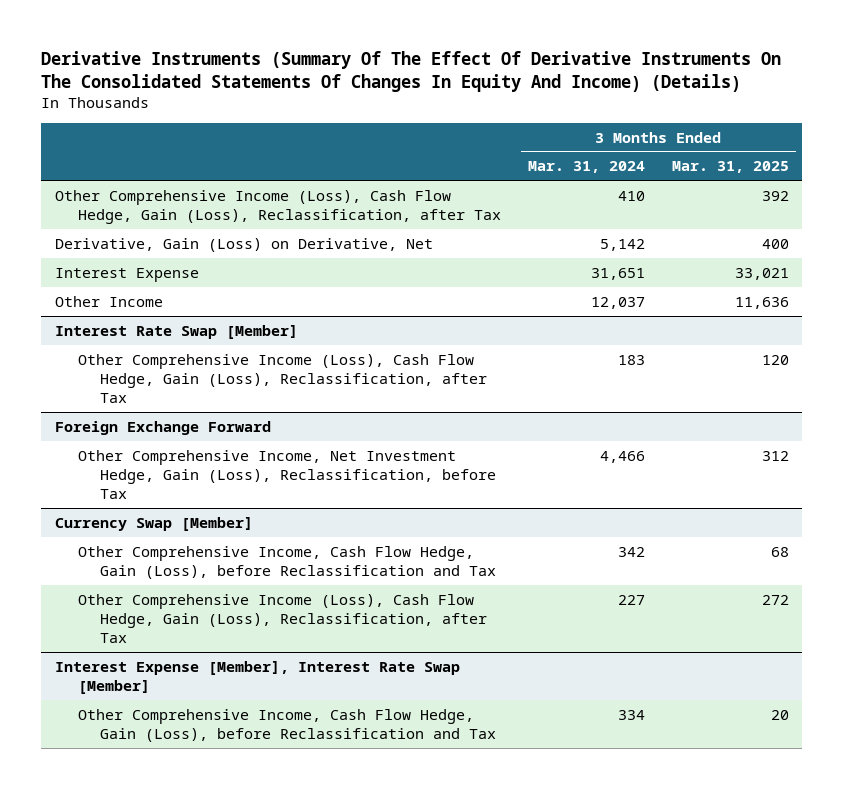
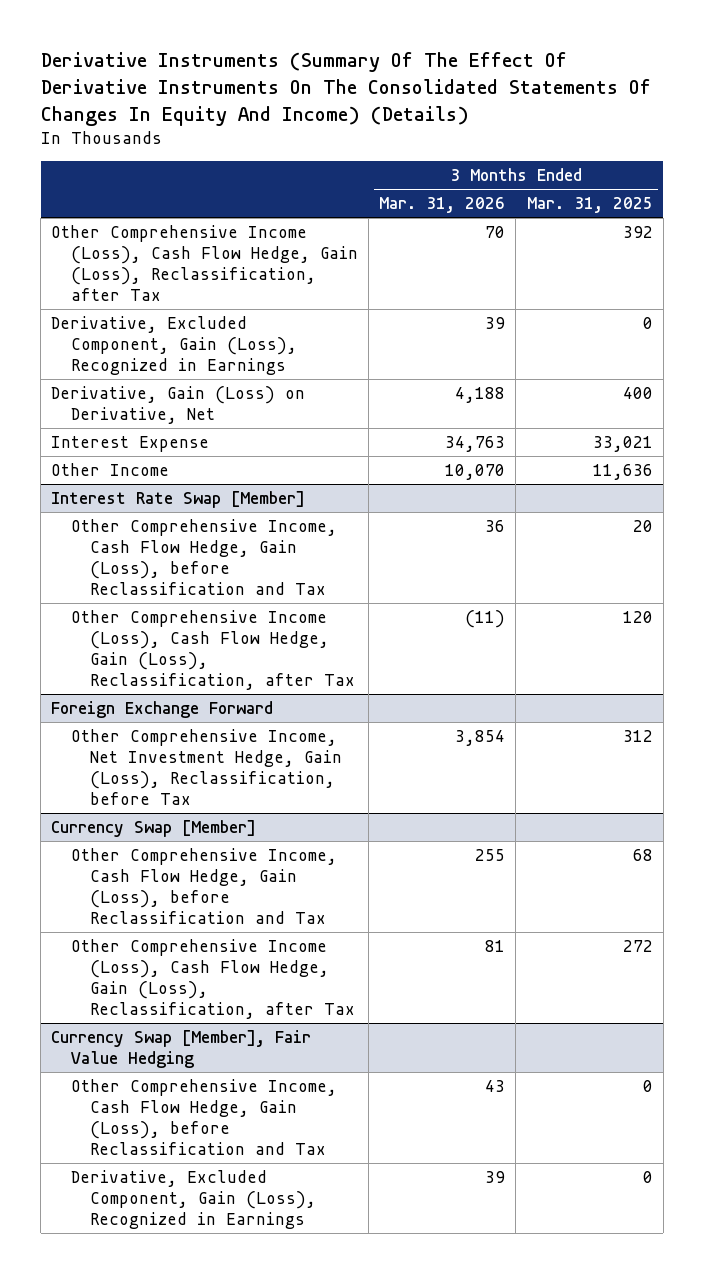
[527,161,645,174] Mar. 31, 2024 -> none
none -> [379,197,506,214] Mar. 31, 2026
none -> [51,316,297,375] Derivative, Excluded Component, Gain (Loss), Recognized in Earnings
none -> [70,519,337,595] Other Comprehensive Income, Cash Flow Hedge, Gain (Loss), before Reclassification and Tax
[54,660,460,694] Interest Expense [Member], Interest Rate Swap [Member] -> none
none -> [51,1030,312,1068] Currency Swap [Member], Fair Value Hedging
[770,709,789,720] 20 -> [642,1080,653,1093] 0
none -> [70,1170,317,1229] Derivative, Excluded Component, Gain (Loss), Recognized in Earnings

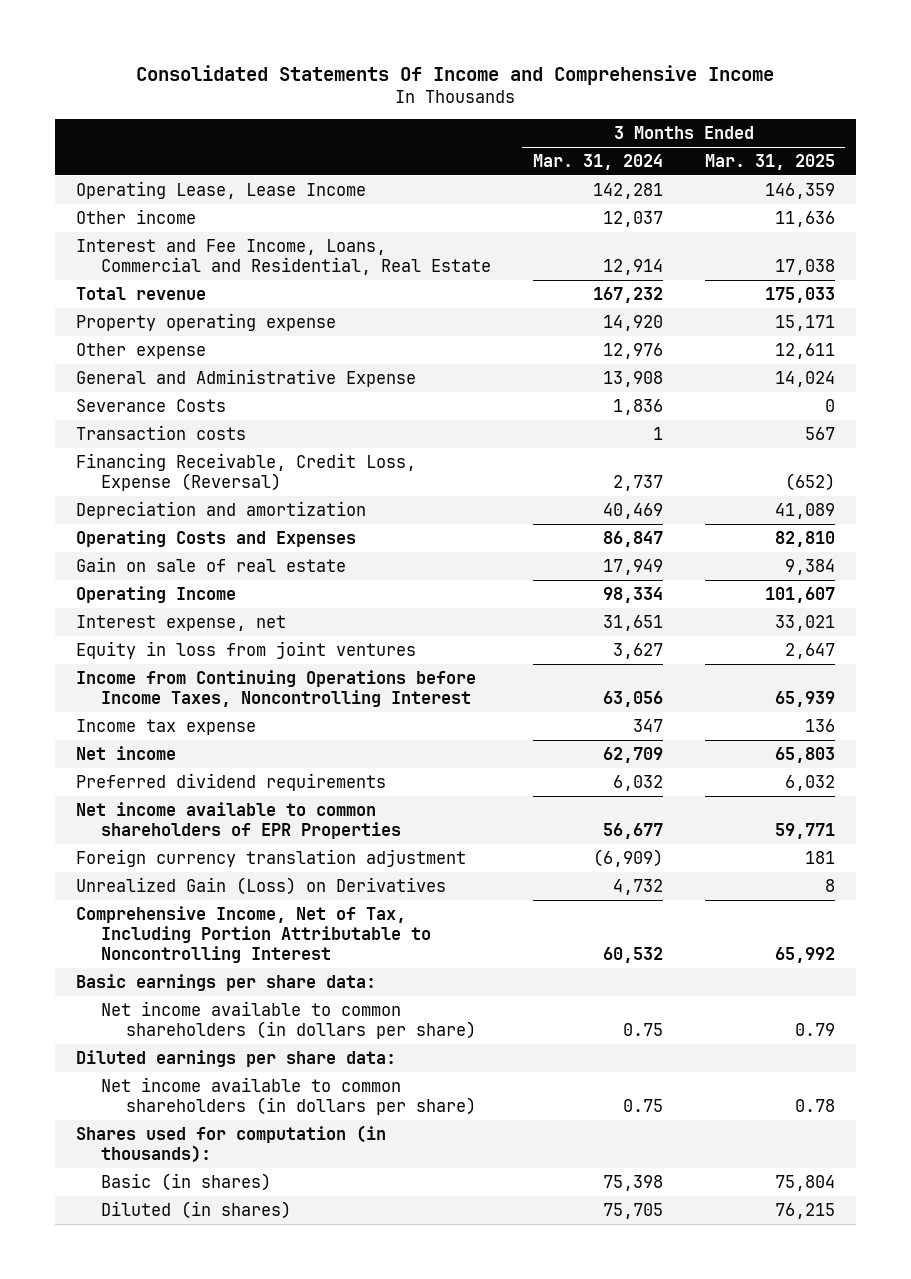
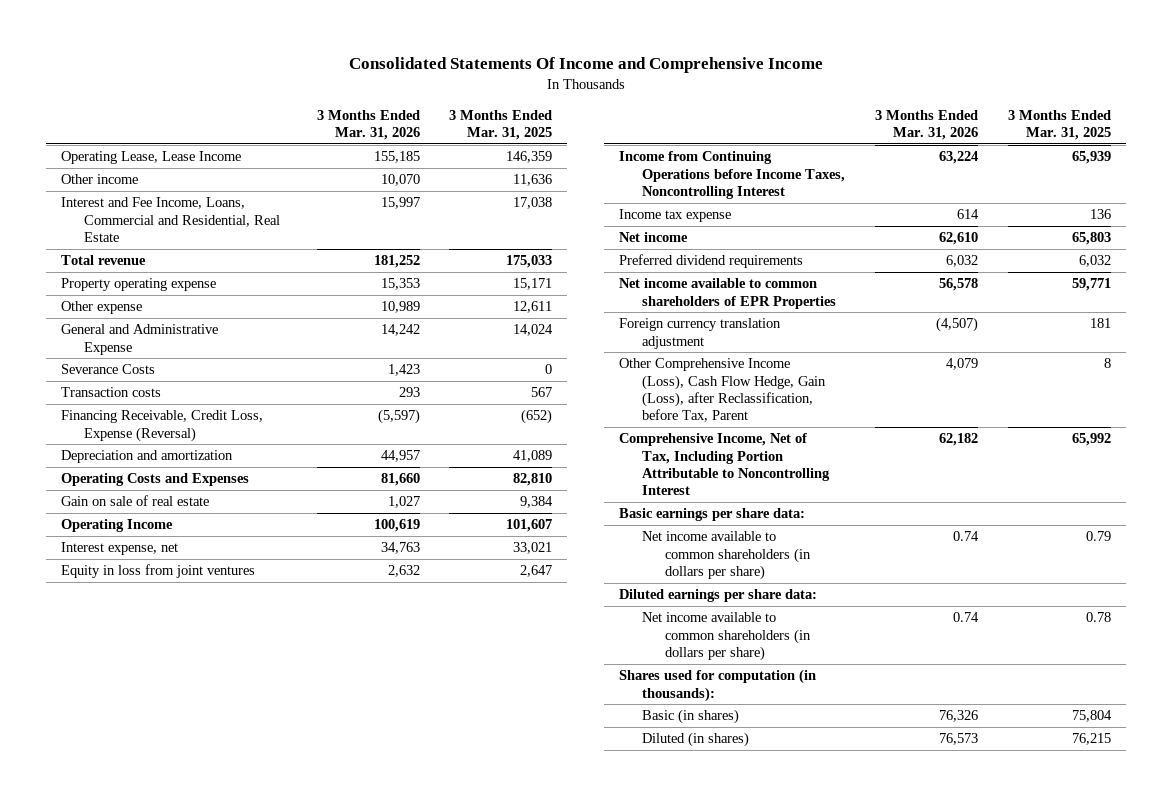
[532,153,663,170] Mar. 31, 2024 -> none
none -> [316,109,420,141] 3 Months Ended Mar. 31, 2026
[75,876,446,895] Unrealized Gain (Loss) on Derivatives -> none
none -> [619,358,826,423] Other Comprehensive Income (Loss), Cash Flow Hedge, Gain (Loss), after Reclassification, before Tax, Parent

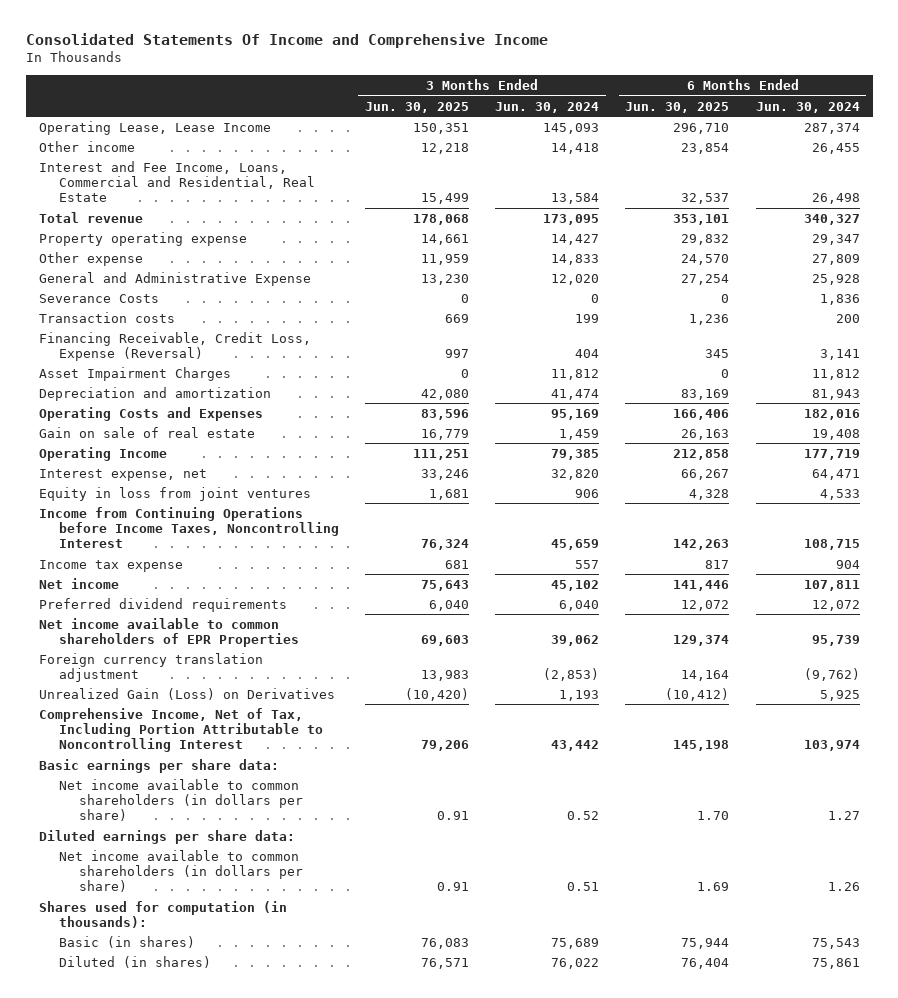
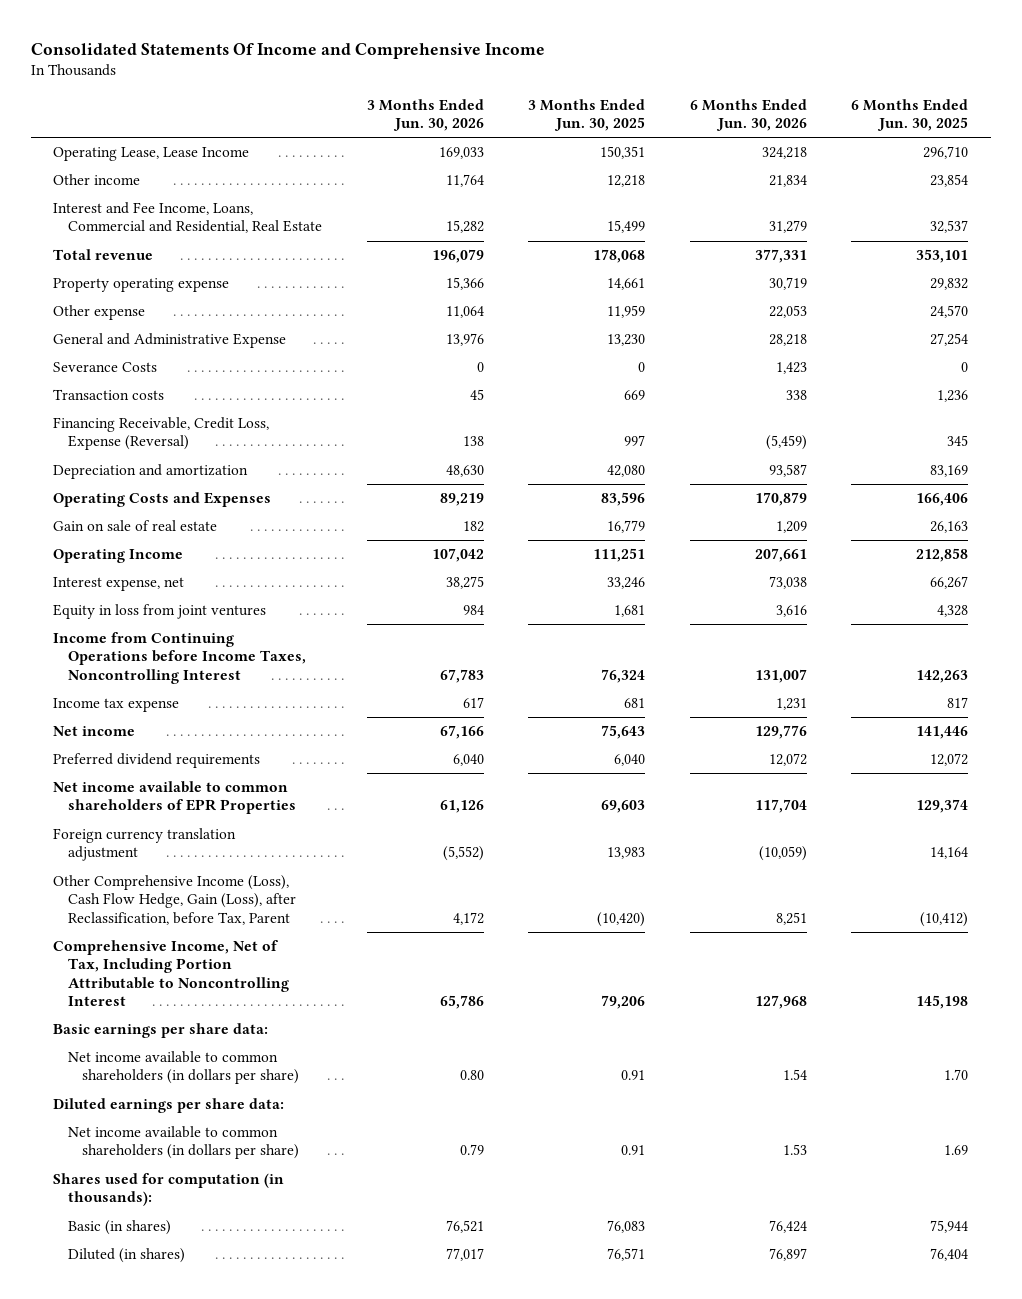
[495,101,600,113] Jun. 30, 2024 -> none
[755,101,860,113] Jun. 30, 2024 -> none
none -> [366,98,484,132] 3 Months Ended Jun. 30, 2026
none -> [689,98,807,132] 6 Months Ended Jun. 30, 2026
[38,366,231,381] Asset Impairment Charges -> none
[38,687,335,700] Unrealized Gain (Loss) on Derivatives -> [53,875,296,925] Other Comprehensive Income (Loss), Cash Flow Hedge, Gain (Loss), after Reclassification, before Tax, Parent

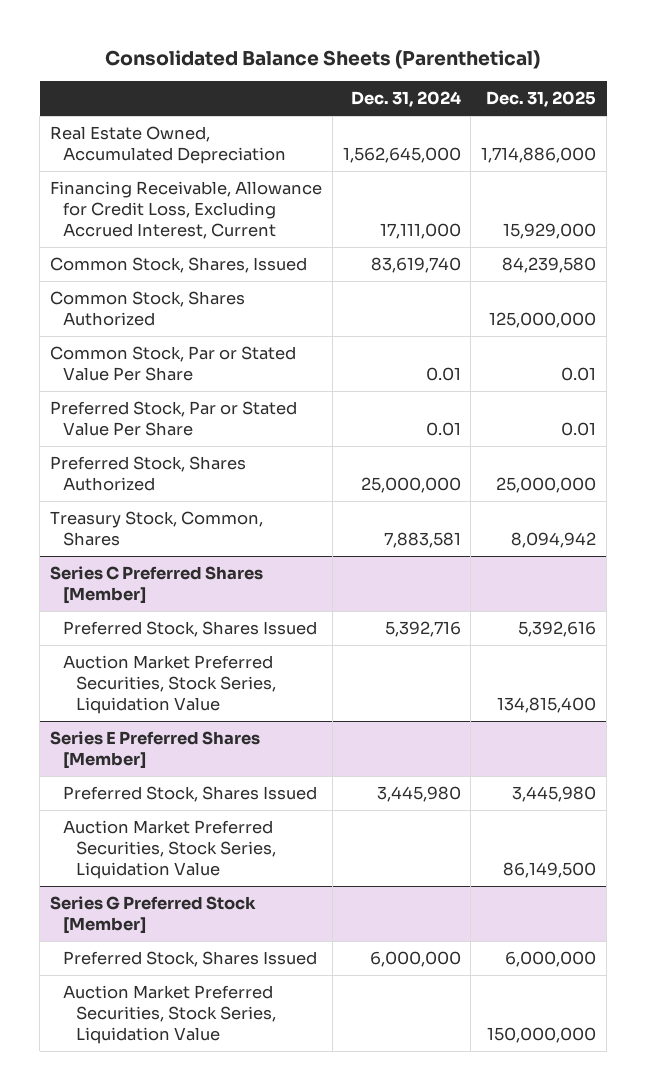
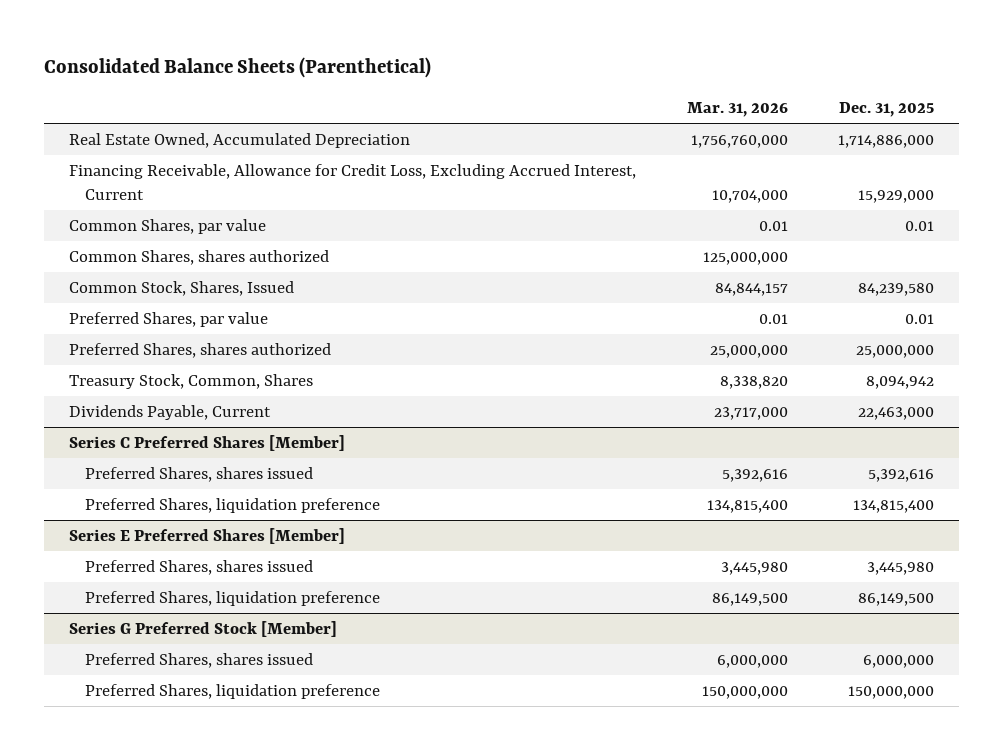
[350,91,461,108] Dec. 31, 2024 -> none
none -> [686,102,788,118] Mar. 31, 2026
none -> [69,218,267,234] Common Shares, par value
none -> [69,249,330,265] Common Shares, shares authorized
[49,290,245,327] Common Stock, Shares Authorized -> none
[49,345,296,382] Common Stock, Par or Stated Value Per Share -> none
[49,400,297,437] Preferred Stock, Par or Stated Value Per Share -> [69,311,269,327] Preferred Shares, par value
[49,455,246,492] Preferred Stock, Shares Authorized -> [69,342,332,358] Preferred Shares, shares authorized
none -> [69,404,272,420] Dividends Payable, Current
[62,620,317,637] Preferred Stock, Shares Issued -> [85,466,314,482] Preferred Shares, shares issued
[62,654,276,715] Auction Market Preferred Securities, Stock Series, Liquidation Value -> [85,497,381,513] Preferred Shares, liquidation preference
[62,785,317,802] Preferred Stock, Shares Issued -> [85,559,314,575] Preferred Shares, shares issued
[62,819,276,880] Auction Market Preferred Securities, Stock Series, Liquidation Value -> [85,590,381,606] Preferred Shares, liquidation preference
[62,950,317,967] Preferred Stock, Shares Issued -> [85,652,314,668] Preferred Shares, shares issued
[62,984,276,1045] Auction Market Preferred Securities, Stock Series, Liquidation Value -> [85,683,381,699] Preferred Shares, liquidation preference

